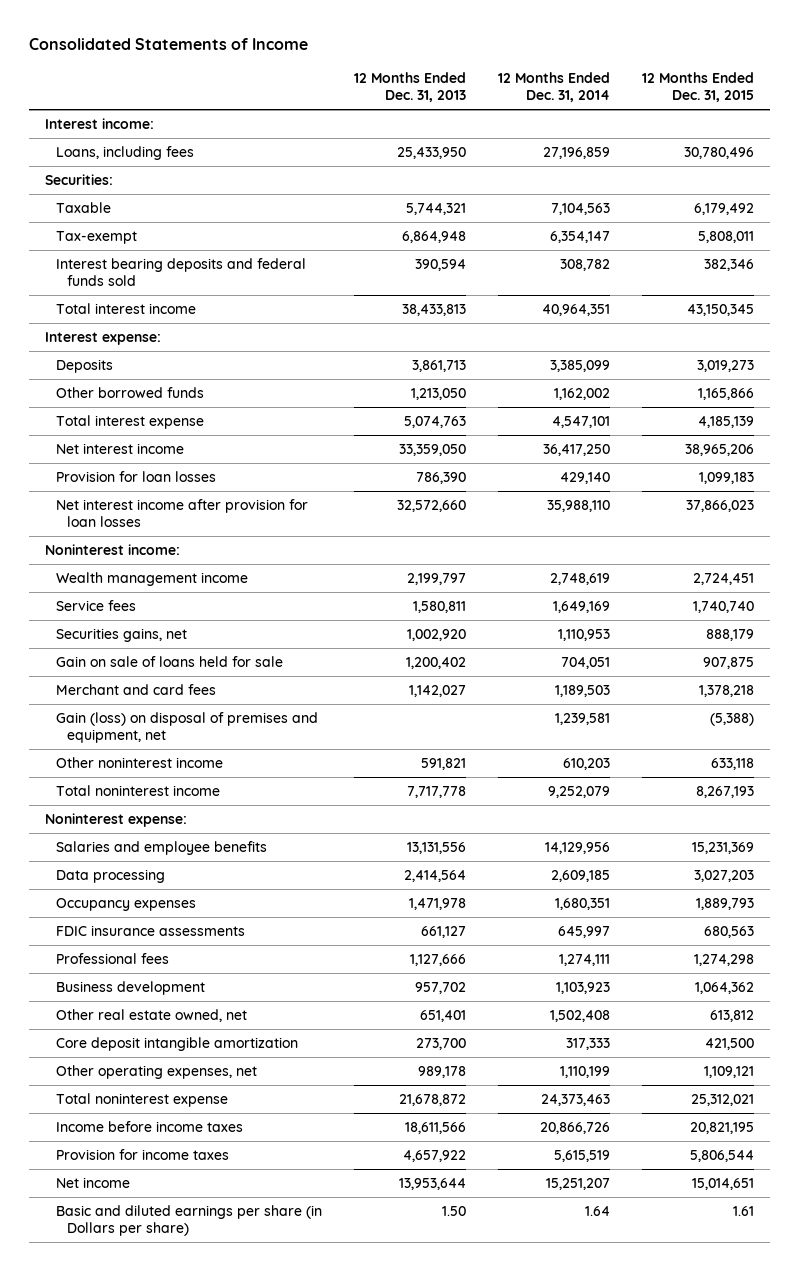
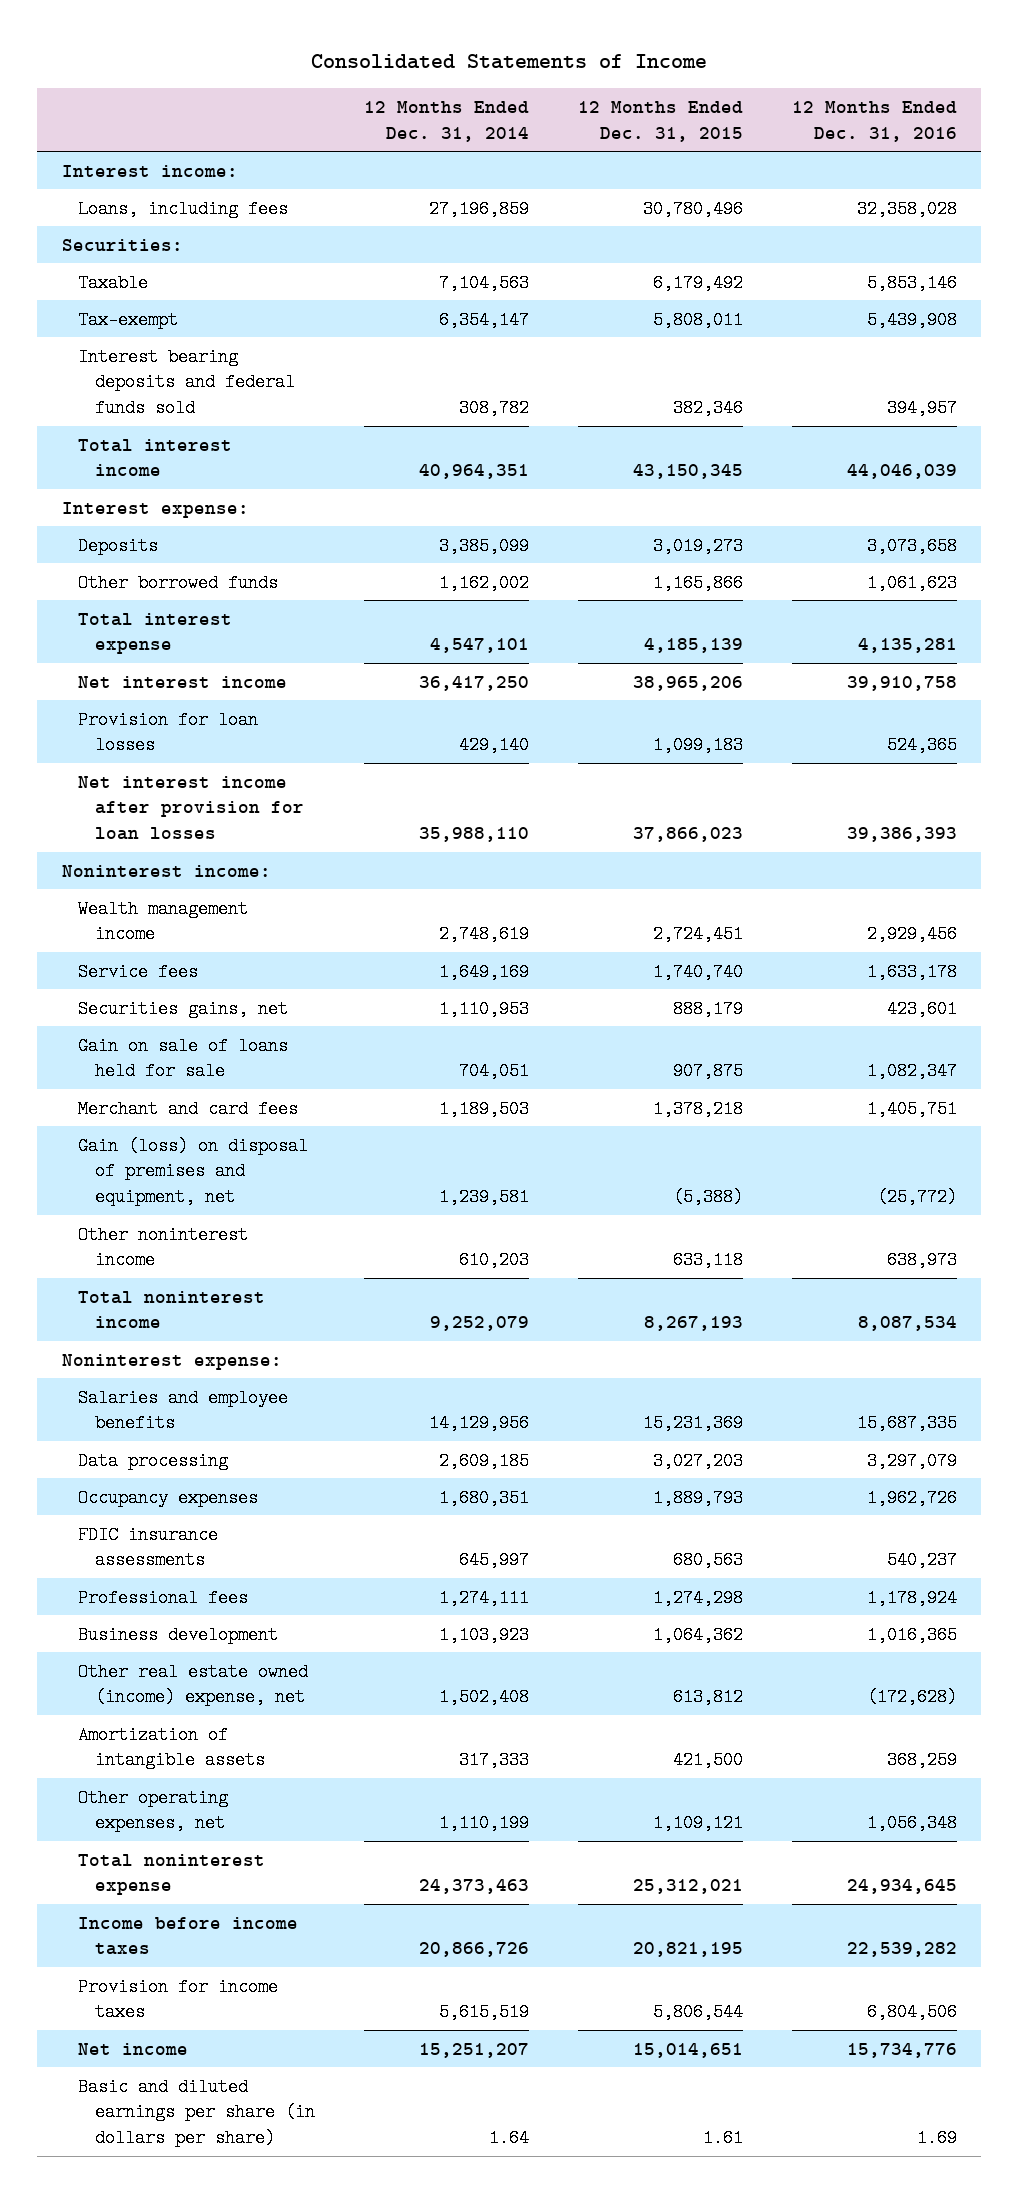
[354,71,467,103] 12 Months Ended Dec. 31, 2013 -> none
none -> [791,100,957,142] 12 Months Ended Dec. 31, 2016
[56,1008,248,1022] Other real estate owned, net -> [78,1662,309,1707] Other real estate owned (income) expense, net
[56,1036,299,1051] Core deposit intangible amortization -> [78,1725,265,1770] Amortization of intangible assets
[56,1204,323,1236] Basic and diluted earnings per share (in Dollars per share) -> [78,2077,315,2148] Basic and diluted earnings per share (in dollars per share)

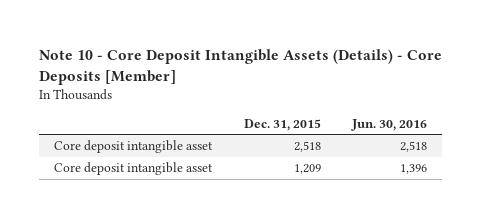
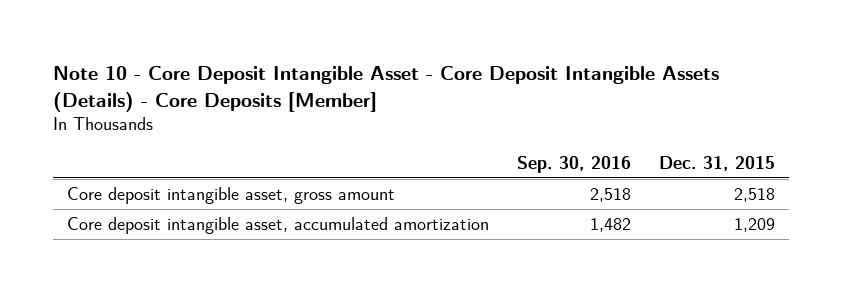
[38,48,442,85] Note 10 - Core Deposit Intangible Assets (Details) - Core Deposits [Member] -> [53,65,720,112] Note 10 - Core Deposit Intangible Asset - Core Deposit Intangible Assets (Details) - Core Deposits [Member]
[350,118,427,131] Jun. 30, 2016 -> none
none -> [516,155,631,173] Sep. 30, 2016
[54,140,214,154] Core deposit intangible asset -> [67,187,396,205] Core deposit intangible asset, gross amount
[54,162,214,176] Core deposit intangible asset -> [67,217,490,235] Core deposit intangible asset, accumulated amortization

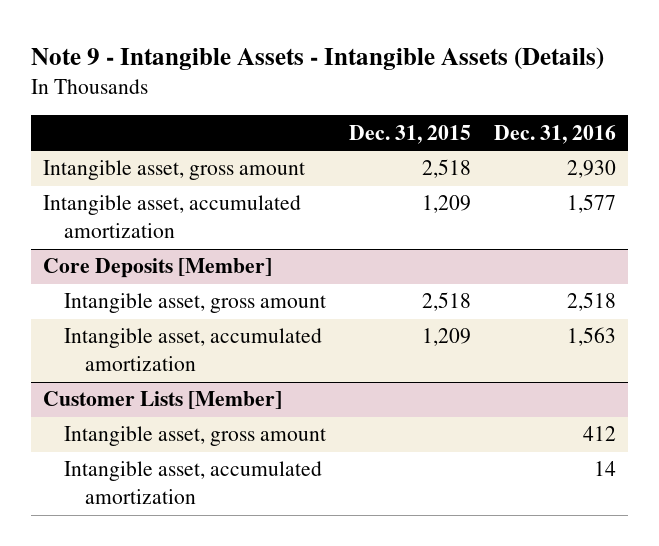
[53,65,720,112] Note 10 - Core Deposit Intangible Asset - Core Deposit Intangible Assets (Details) - Core Deposits [Member] -> [31,46,605,70] Note 9 - Intangible Assets - Intangible Assets (Details)
[516,155,631,173] Sep. 30, 2016 -> none
none -> [494,124,617,144] Dec. 31, 2016
[67,187,396,205] Core deposit intangible asset, gross amount -> [42,160,305,181] Intangible asset, gross amount
[67,217,490,235] Core deposit intangible asset, accumulated amortization -> [42,195,301,239] Intangible asset, accumulated amortization
none -> [42,258,272,279] Core Deposits [Member]
none -> [64,293,327,314] Intangible asset, gross amount
none -> [64,328,323,372] Intangible asset, accumulated amortization
none -> [42,391,282,410] Customer Lists [Member]
none -> [64,426,327,447] Intangible asset, gross amount
none -> [64,461,323,505] Intangible asset, accumulated amortization

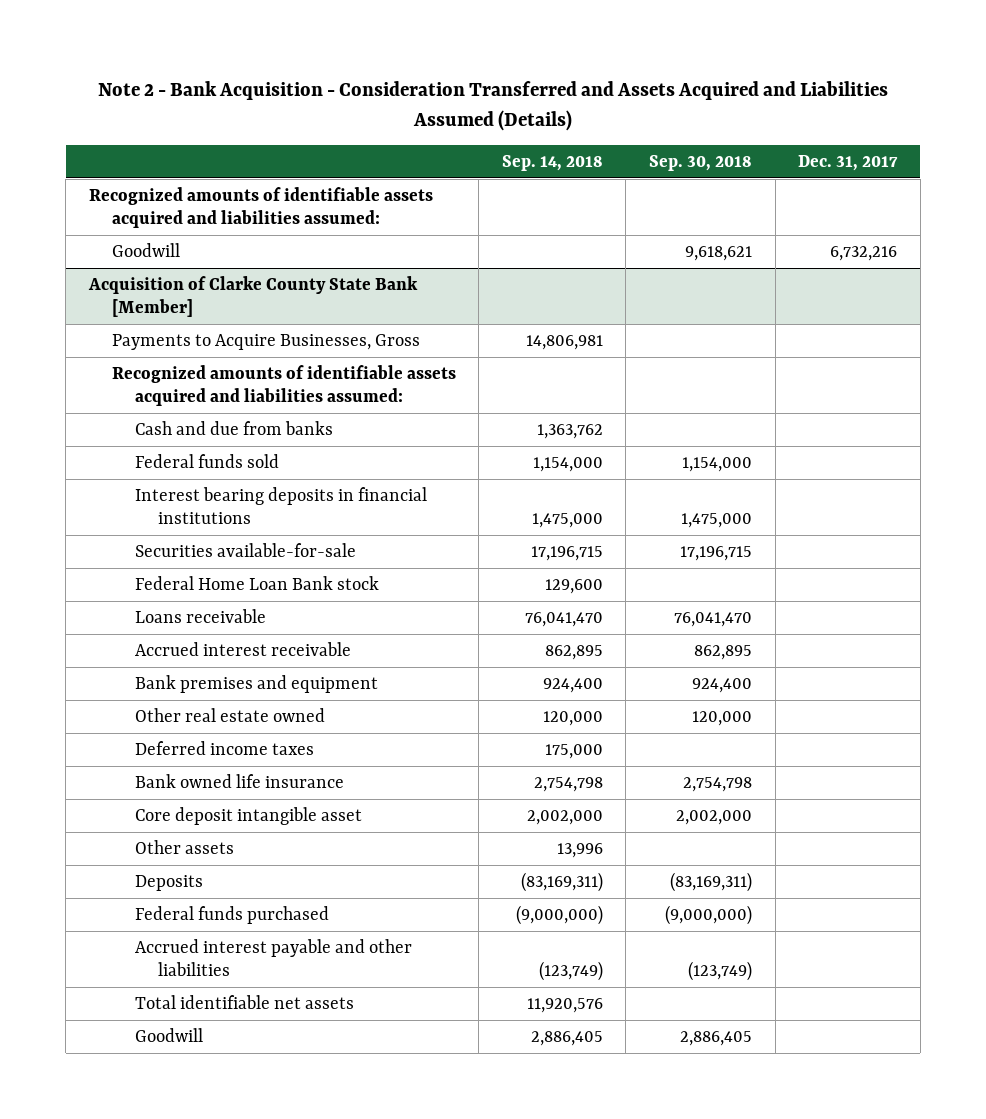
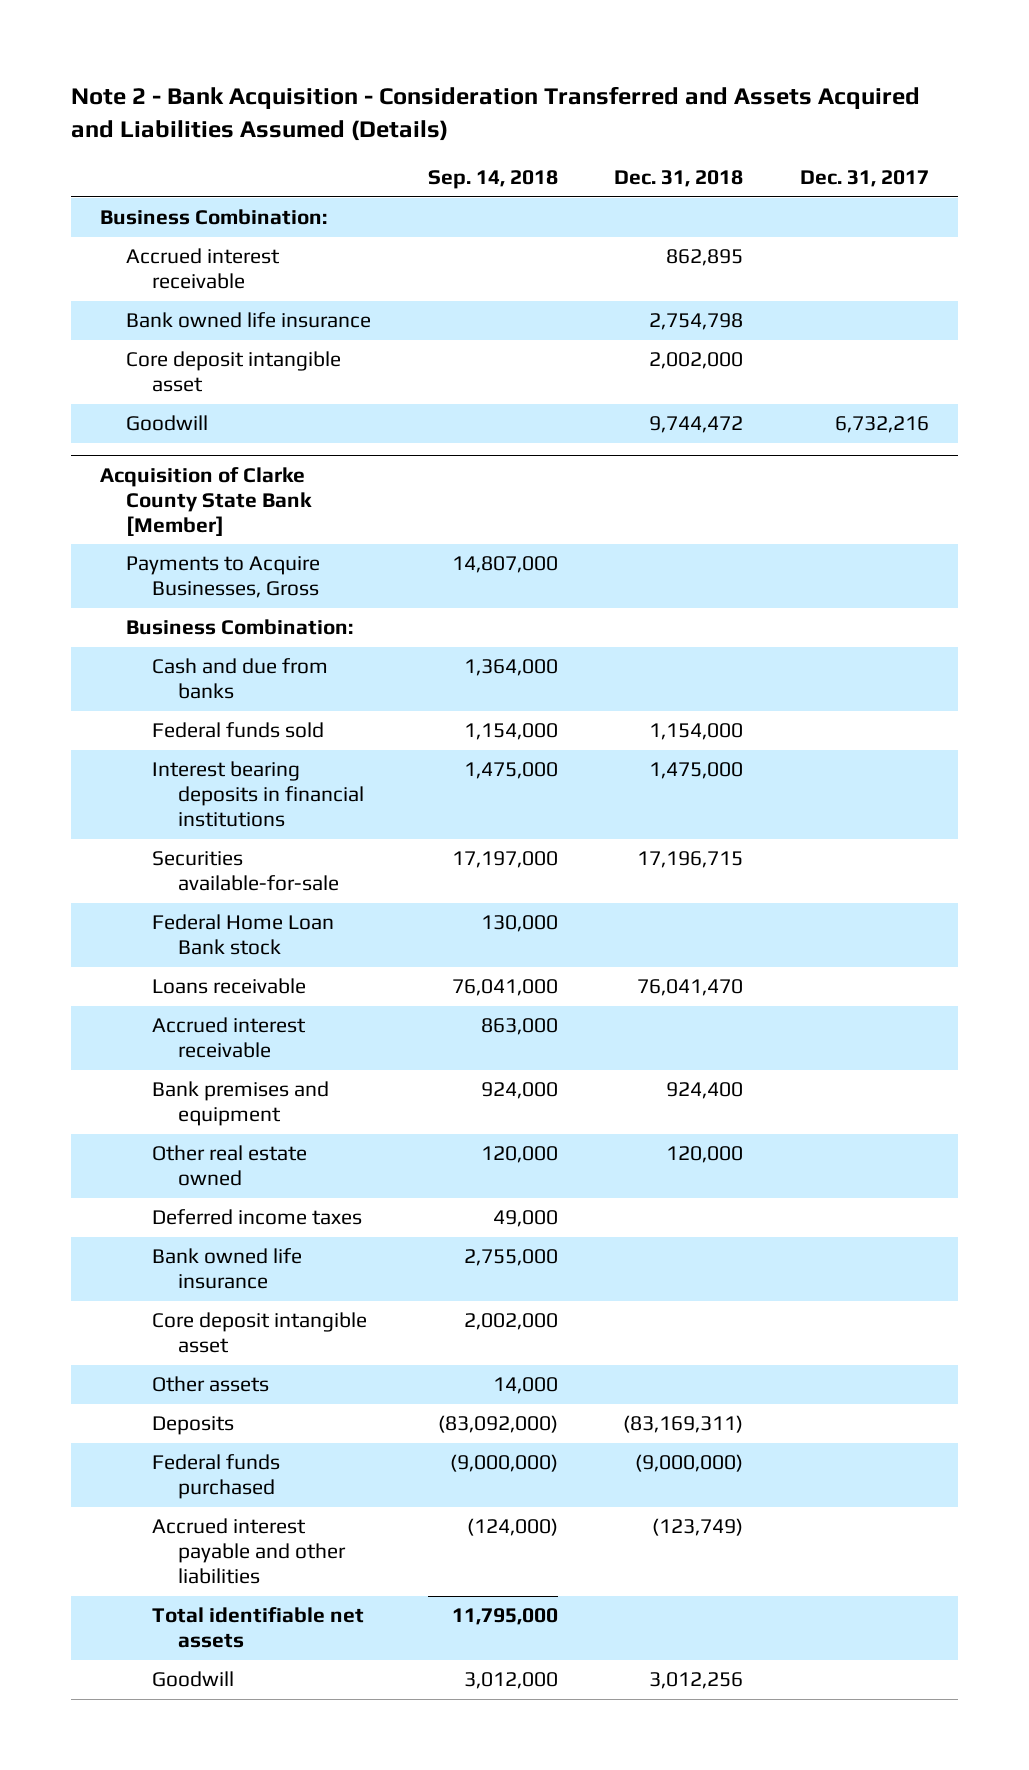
[648,154,752,171] Sep. 30, 2018 -> none
none -> [614,169,744,187] Dec. 31, 2018
[88,186,433,229] Recognized amounts of identifiable assets acquired and liabilities assumed: -> [99,209,327,226] Business Combination:
none -> [125,248,280,290] Accrued interest receivable
none -> [125,312,371,329] Bank owned life insurance
none -> [125,351,341,393] Core deposit intangible asset
[525,334,603,350] 14,806,981 -> [451,556,558,574] 14,807,000
[111,364,456,407] Recognized amounts of identifiable assets acquired and liabilities assumed: -> [125,619,353,636] Business Combination:
[536,423,603,439] 1,363,762 -> [463,659,558,677] 1,364,000
[530,545,603,561] 17,196,715 -> [451,851,558,869] 17,197,000
[544,578,603,594] 129,600 -> [480,915,558,933] 130,000
[524,611,603,627] 76,041,470 -> [451,979,558,997] 76,041,000
[544,644,603,660] 862,895 -> [480,1018,558,1036] 863,000
[542,677,603,693] 924,400 -> [480,1082,558,1100] 924,000
[544,743,603,759] 175,000 -> [492,1210,558,1228] 49,000
[533,776,603,792] 2,754,798 -> [463,1249,558,1267] 2,755,000
[556,842,603,858] 13,996 -> [492,1377,558,1395] 14,000
[520,871,603,892] (83,169,311) -> [437,1415,558,1434] (83,092,000)
[538,961,603,982] (123,749) -> [466,1518,558,1537] (124,000)
[526,997,603,1013] 11,920,576 -> [451,1608,558,1626] 11,795,000
[530,1030,603,1046] 2,886,405 -> [463,1672,558,1690] 3,012,000

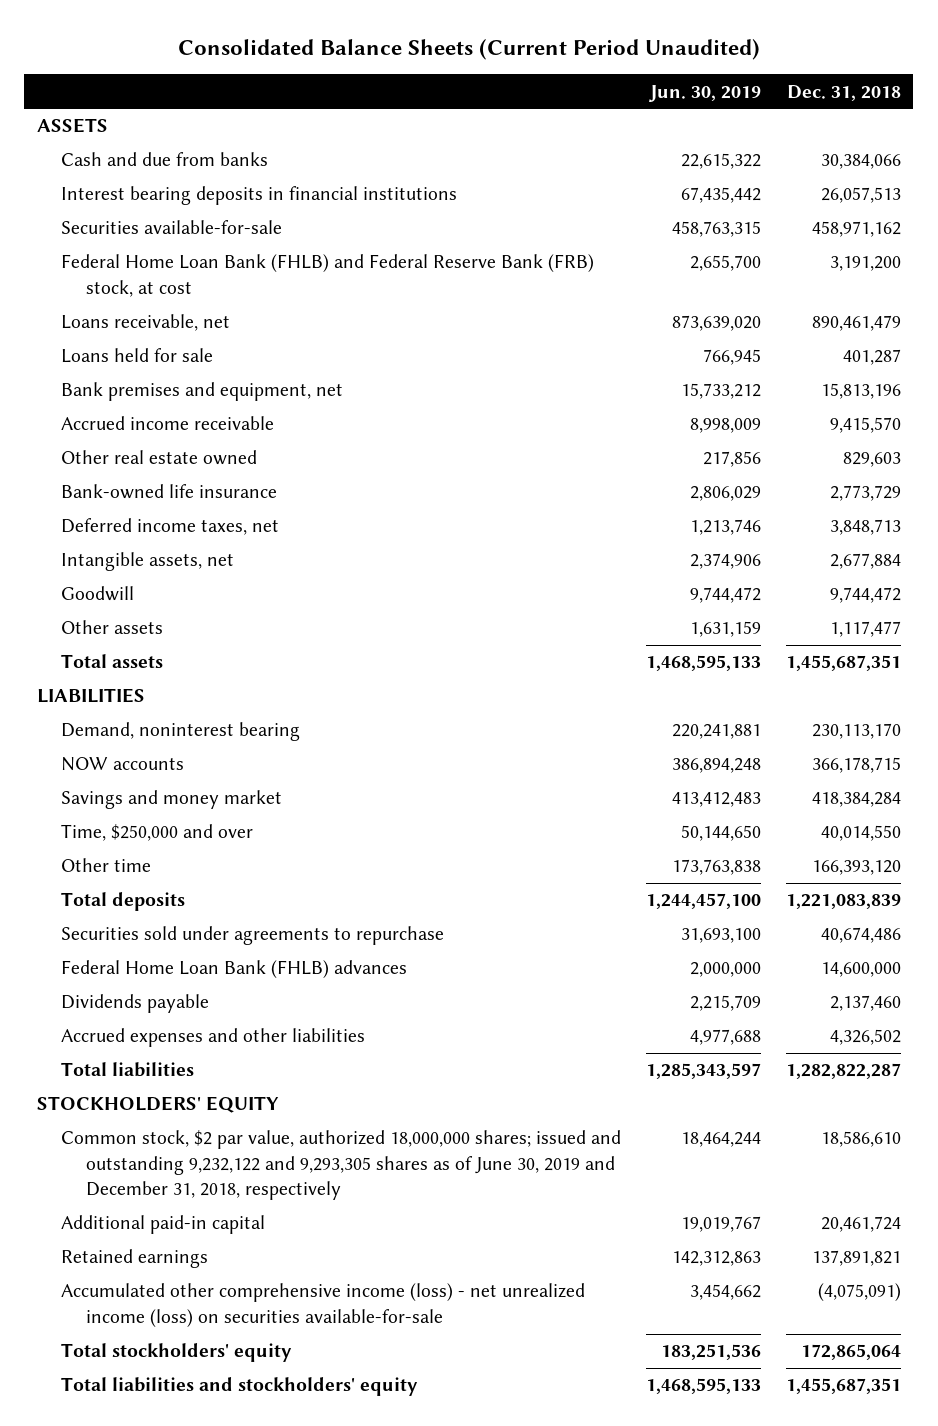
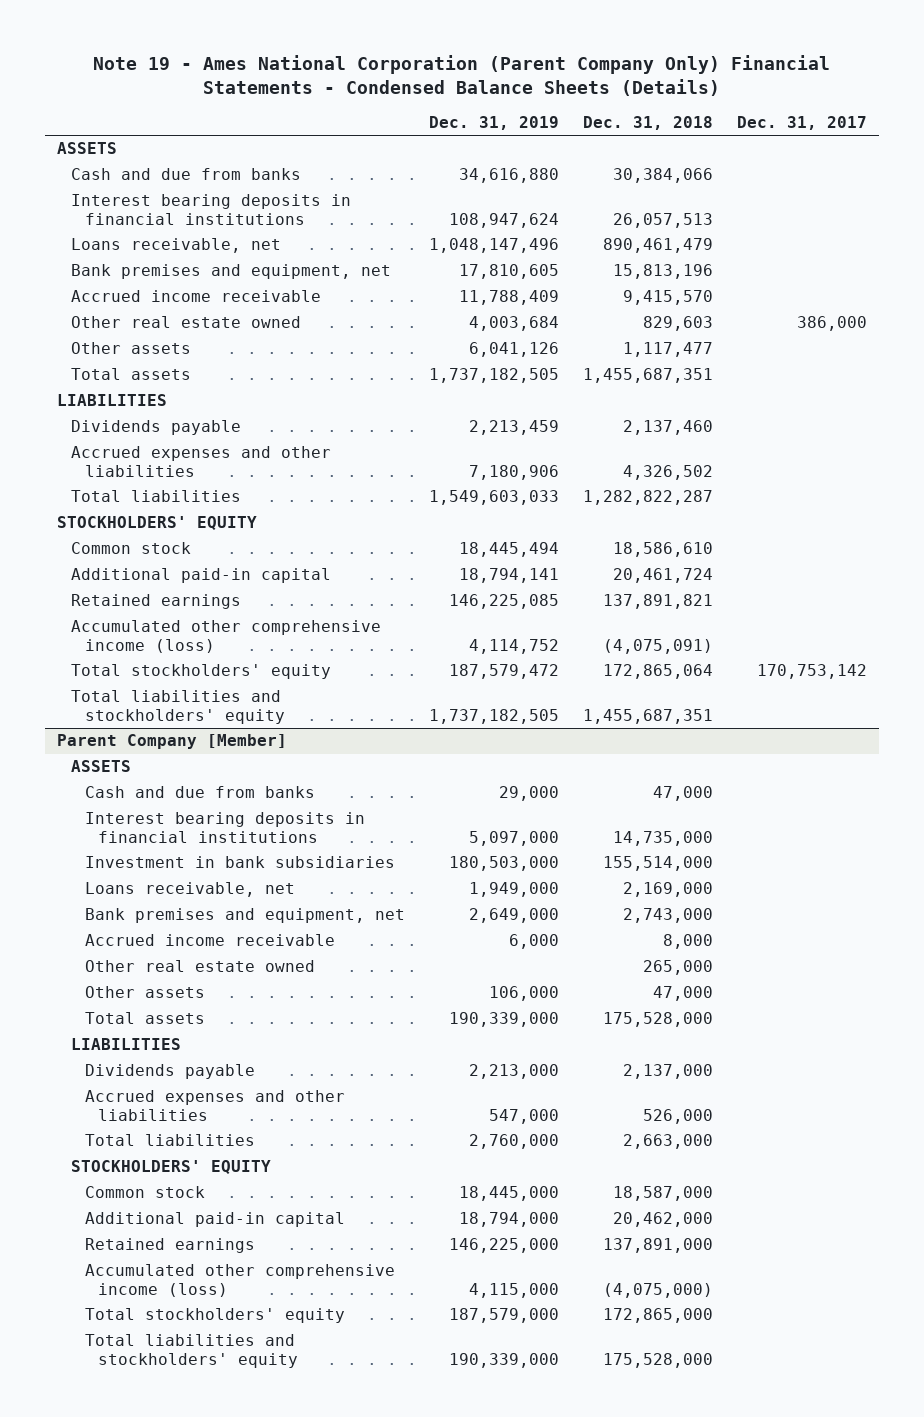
[177,38,760,60] Consolidated Balance Sheets (Current Period Unaudited) -> [92,54,830,96] Note 19 - Ames National Corporation (Parent Company Only) Financial Statements - Condensed Balance Sheets (Details)
[649,84,762,102] Jun. 30, 2019 -> none
none -> [428,116,559,131] Dec. 31, 2019
none -> [736,116,867,131] Dec. 31, 2017
[61,220,283,235] Securities available-for-sale -> none
[61,254,595,297] Federal Home Loan Bank (FHLB) and Federal Reserve Bank (FRB) stock, at cost -> none
[61,348,214,364] Loans held for sale -> none
[61,484,278,500] Bank-owned life insurance -> none
[61,518,280,536] Deferred income taxes, net -> none
[61,552,235,572] Intangible assets, net -> none
[61,586,135,602] Goodwill -> none
[61,722,301,742] Demand, noninterest bearing -> none
[61,757,185,772] NOW accounts -> none
[61,790,283,810] Savings and money market -> none
[61,824,254,842] Time, $250,000 and over -> none
[61,858,152,873] Other time -> none
[61,892,186,912] Total deposits -> none
[61,926,445,946] Securities sold under agreements to repurchase -> none
[61,960,408,979] Federal Home Loan Bank (FHLB) advances -> none
[61,1130,622,1201] Common stock, $2 par value, authorized 18,000,000 shares; issued and outstanding 9,232,122 and 9,293,305 shares as of June 30, 2019 and December 31, 2018, respectively -> [70,542,191,555] Common stock
[61,1283,586,1327] Accumulated other comprehensive income (loss) - net unrealized income (loss) on securities available-for-sale -> [70,620,381,653] Accumulated other comprehensive income (loss)
none -> [57,734,288,750] Parent Company [Member]
none -> [70,760,131,773] ASSETS
none -> [84,786,315,799] Cash and due from banks
none -> [84,812,365,843] Interest bearing deposits in financial institutions
none -> [84,856,395,869] Investment in bank subsidiaries
none -> [84,882,295,898] Loans receivable, net
none -> [84,908,405,924] Bank premises and equipment, net
none -> [84,934,335,947] Accrued income receivable
none -> [84,960,315,973] Other real estate owned
none -> [84,986,205,999] Other assets
none -> [84,1012,205,1025] Total assets
none -> [70,1038,181,1051] LIABILITIES
none -> [84,1064,255,1080] Dividends payable
none -> [84,1090,345,1121] Accrued expenses and other liabilities
none -> [84,1134,255,1147] Total liabilities
none -> [70,1160,271,1175] STOCKHOLDERS' EQUITY
none -> [84,1186,205,1199] Common stock
none -> [84,1212,345,1228] Additional paid-in capital
none -> [84,1238,255,1254] Retained earnings
none -> [84,1264,395,1297] Accumulated other comprehensive income (loss)
none -> [84,1308,345,1324] Total stockholders' equity
none -> [84,1334,299,1368] Total liabilities and stockholders' equity

